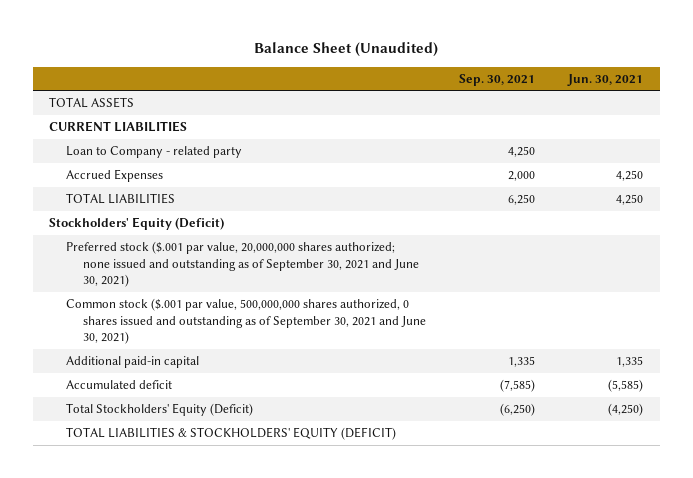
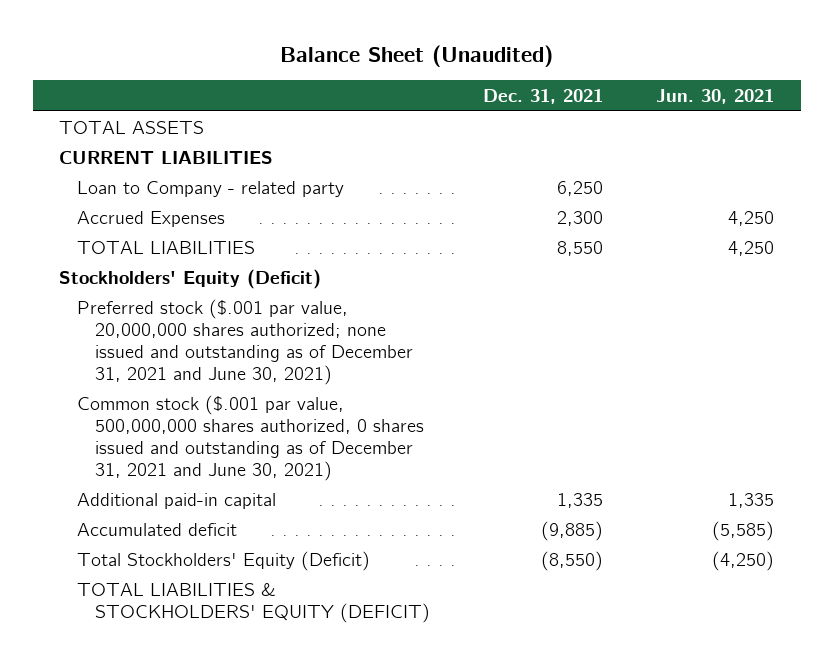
[459,73,536,86] Sep. 30, 2021 -> none
none -> [482,89,603,105] Dec. 31, 2021
[66,241,419,287] Preferred stock ($.001 par value, 20,000,000 shares authorized; none issued and outstanding as of September 30, 2021 and June 30, 2021) -> [76,298,413,385] Preferred stock ($.001 par value, 20,000,000 shares authorized; none issued and outstanding as of December 31, 2021 and June 30, 2021)
[66,298,426,344] Common stock ($.001 par value, 500,000,000 shares authorized, 0 shares issued and outstanding as of September 30, 2021 and June 30, 2021) -> [76,394,424,481] Common stock ($.001 par value, 500,000,000 shares authorized, 0 shares issued and outstanding as of December 31, 2021 and June 30, 2021)

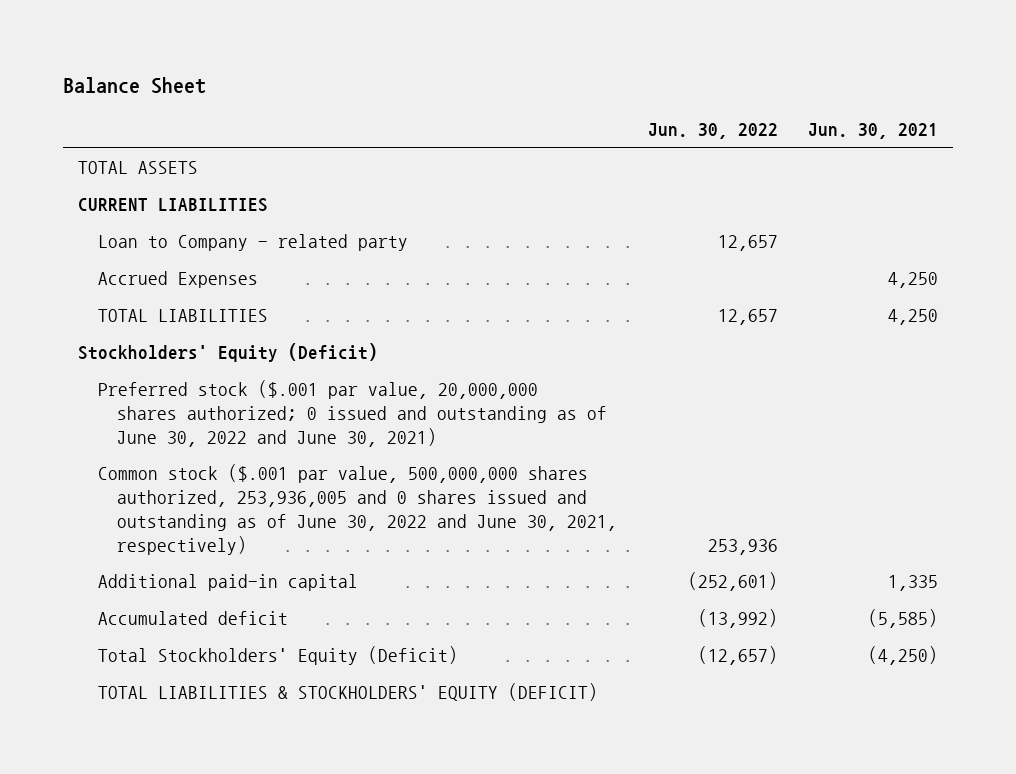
[279,44,553,67] Balance Sheet (Unaudited) -> [63,77,207,95] Balance Sheet
[482,89,603,105] Dec. 31, 2021 -> none
none -> [647,123,778,140] Jun. 30, 2022
[76,298,413,385] Preferred stock ($.001 par value, 20,000,000 shares authorized; none issued and outstanding as of December 31, 2021 and June 30, 2021) -> [97,380,608,447] Preferred stock ($.001 par value, 20,000,000 shares authorized; 0 issued and outstanding as of June 30, 2022 and June 30, 2021)
[76,394,424,481] Common stock ($.001 par value, 500,000,000 shares authorized, 0 shares issued and outstanding as of December 31, 2021 and June 30, 2021) -> [97,464,618,555] Common stock ($.001 par value, 500,000,000 shares authorized, 253,936,005 and 0 shares issued and outstanding as of June 30, 2022 and June 30, 2021, respectively)

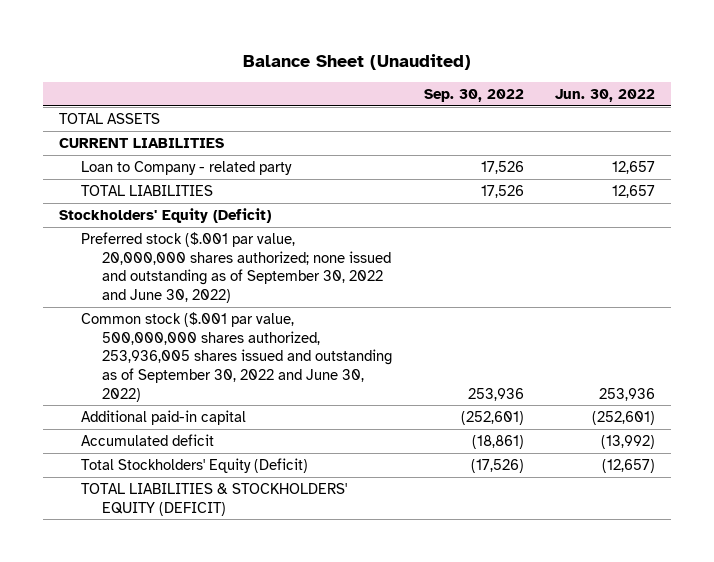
[63,77,207,95] Balance Sheet -> [243,53,472,70] Balance Sheet (Unaudited)
[808,123,939,140] Jun. 30, 2021 -> none
none -> [423,88,524,102] Sep. 30, 2022
[97,271,258,289] Accrued Expenses -> none
[97,380,608,447] Preferred stock ($.001 par value, 20,000,000 shares authorized; 0 issued and outstanding as of June 30, 2022 and June 30, 2021) -> [80,231,392,303] Preferred stock ($.001 par value, 20,000,000 shares authorized; none issued and outstanding as of September 30, 2022 and June 30, 2022)
[97,464,618,555] Common stock ($.001 par value, 500,000,000 shares authorized, 253,936,005 and 0 shares issued and outstanding as of June 30, 2022 and June 30, 2021, respectively) -> [80,311,393,402] Common stock ($.001 par value, 500,000,000 shares authorized, 253,936,005 shares issued and outstanding as of September 30, 2022 and June 30, 2022)

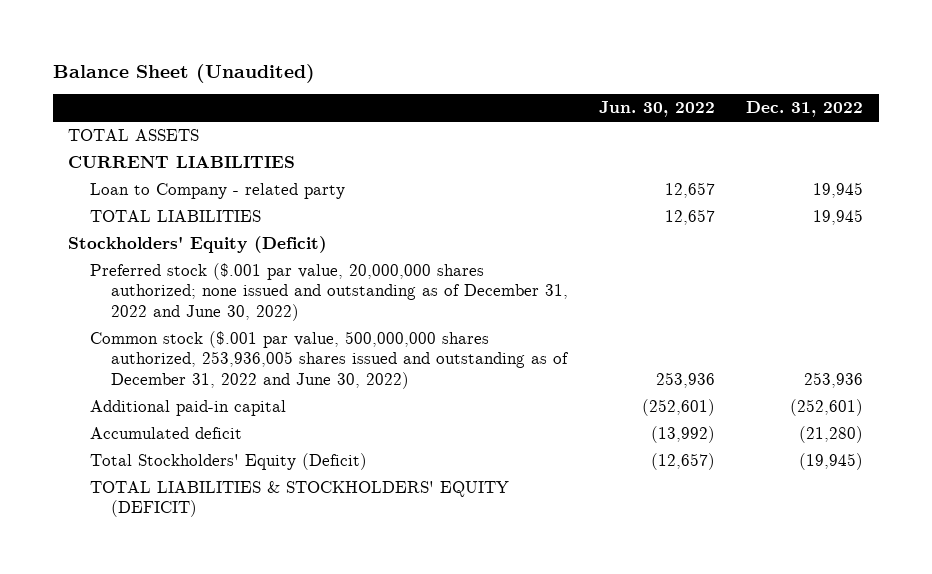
[423,88,524,102] Sep. 30, 2022 -> none
none -> [746,101,864,118] Dec. 31, 2022
[80,231,392,303] Preferred stock ($.001 par value, 20,000,000 shares authorized; none issued and outstanding as of September 30, 2022 and June 30, 2022) -> [89,263,569,321] Preferred stock ($.001 par value, 20,000,000 shares authorized; none issued and outstanding as of December 31, 2022 and June 30, 2022)
[80,311,393,402] Common stock ($.001 par value, 500,000,000 shares authorized, 253,936,005 shares issued and outstanding as of September 30, 2022 and June 30, 2022) -> [89,331,570,389] Common stock ($.001 par value, 500,000,000 shares authorized, 253,936,005 shares issued and outstanding as of December 31, 2022 and June 30, 2022)

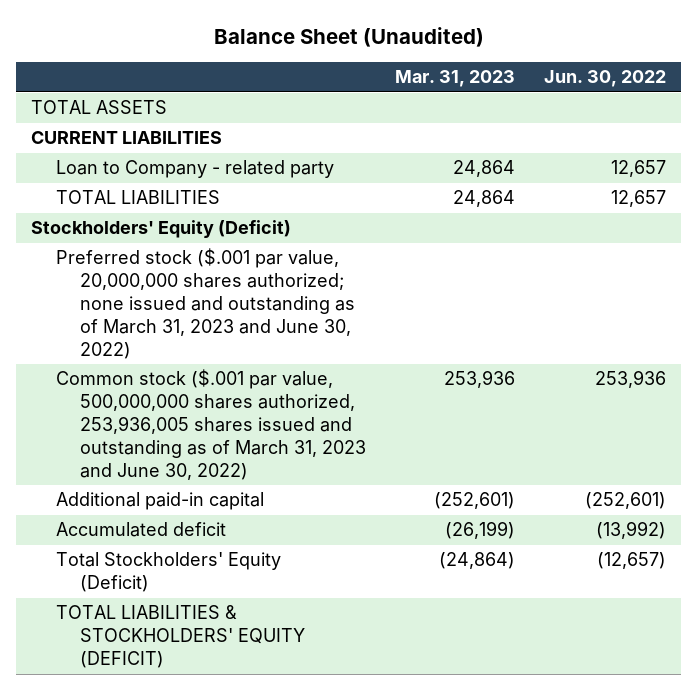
[746,101,864,118] Dec. 31, 2022 -> none
none -> [395,70,516,88] Mar. 31, 2023
[89,263,569,321] Preferred stock ($.001 par value, 20,000,000 shares authorized; none issued and outstanding as of December 31, 2022 and June 30, 2022) -> [55,248,356,359] Preferred stock ($.001 par value, 20,000,000 shares authorized; none issued and outstanding as of March 31, 2023 and June 30, 2022)
[89,331,570,389] Common stock ($.001 par value, 500,000,000 shares authorized, 253,936,005 shares issued and outstanding as of December 31, 2022 and June 30, 2022) -> [55,369,367,480] Common stock ($.001 par value, 500,000,000 shares authorized, 253,936,005 shares issued and outstanding as of March 31, 2023 and June 30, 2022)

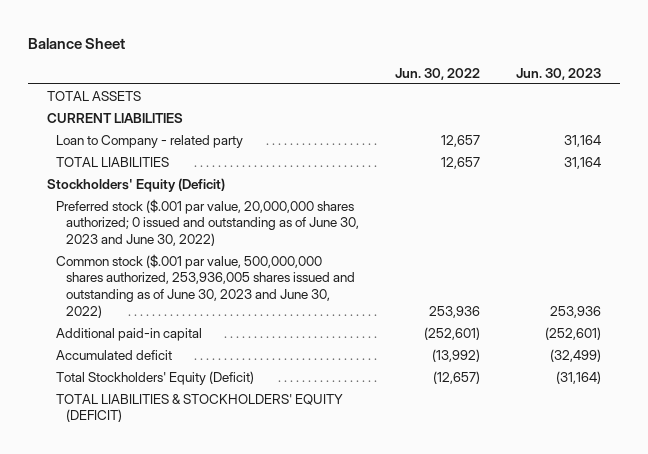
[213,26,484,47] Balance Sheet (Unaudited) -> [28,37,126,49] Balance Sheet
[395,70,516,88] Mar. 31, 2023 -> none
none -> [516,67,602,80] Jun. 30, 2023
[55,248,356,359] Preferred stock ($.001 par value, 20,000,000 shares authorized; none issued and outstanding as of March 31, 2023 and June 30, 2022) -> [56,198,359,247] Preferred stock ($.001 par value, 20,000,000 shares authorized; 0 issued and outstanding as of June 30, 2023 and June 30, 2022)
[55,369,367,480] Common stock ($.001 par value, 500,000,000 shares authorized, 253,936,005 shares issued and outstanding as of March 31, 2023 and June 30, 2022) -> [56,253,355,318] Common stock ($.001 par value, 500,000,000 shares authorized, 253,936,005 shares issued and outstanding as of June 30, 2023 and June 30, 2022)

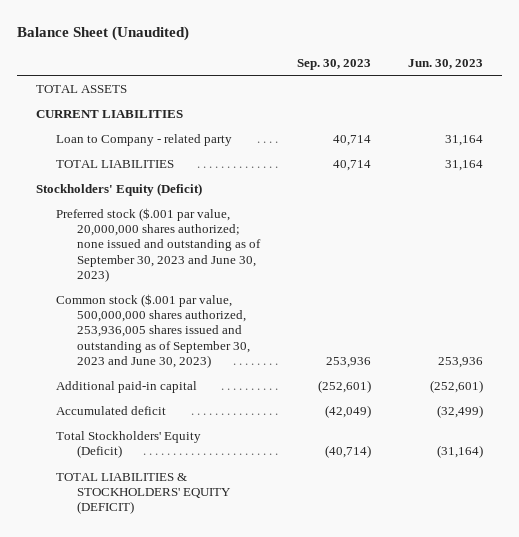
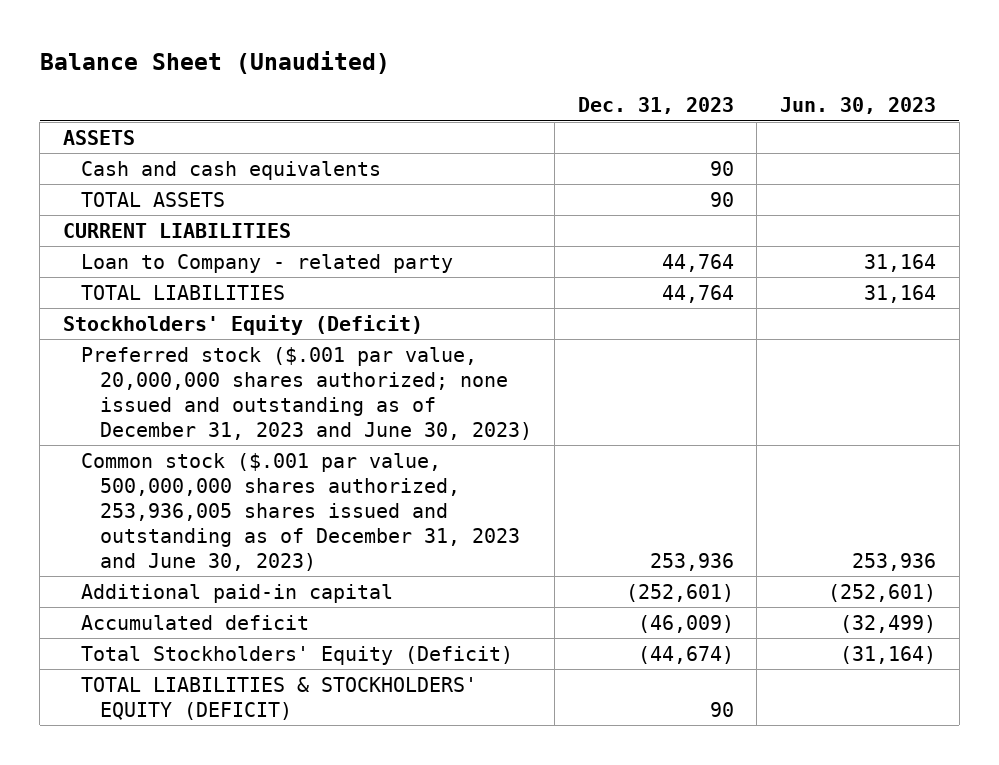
[296,58,371,70] Sep. 30, 2023 -> none
none -> [577,97,734,115] Dec. 31, 2023
none -> [62,129,135,145] ASSETS
none -> [81,160,382,180] Cash and cash equivalents
[56,207,261,282] Preferred stock ($.001 par value, 20,000,000 shares authorized; none issued and outstanding as of September 30, 2023 and June 30, 2023) -> [81,346,532,440] Preferred stock ($.001 par value, 20,000,000 shares authorized; none issued and outstanding as of December 31, 2023 and June 30, 2023)
[56,293,250,368] Common stock ($.001 par value, 500,000,000 shares authorized, 253,936,005 shares issued and outstanding as of September 30, 2023 and June 30, 2023) -> [81,452,520,572] Common stock ($.001 par value, 500,000,000 shares authorized, 253,936,005 shares issued and outstanding as of December 31, 2023 and June 30, 2023)

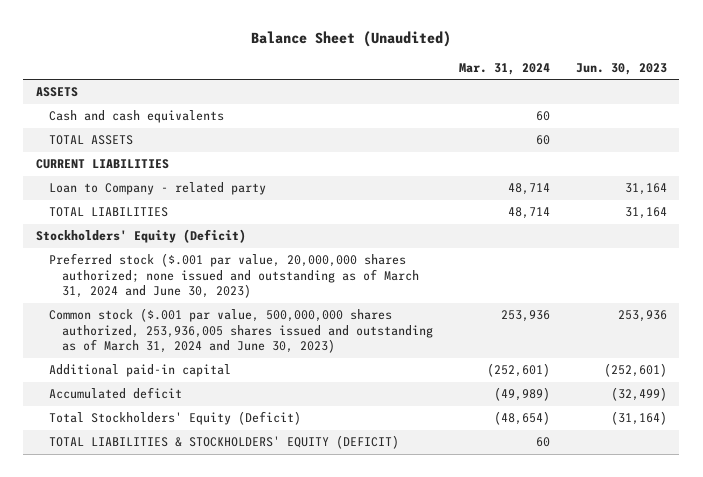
[577,97,734,115] Dec. 31, 2023 -> none
none -> [459,62,551,75] Mar. 31, 2024
[81,346,532,440] Preferred stock ($.001 par value, 20,000,000 shares authorized; none issued and outstanding as of December 31, 2023 and June 30, 2023) -> [49,253,420,299] Preferred stock ($.001 par value, 20,000,000 shares authorized; none issued and outstanding as of March 31, 2024 and June 30, 2023)
[81,452,520,572] Common stock ($.001 par value, 500,000,000 shares authorized, 253,936,005 shares issued and outstanding as of December 31, 2023 and June 30, 2023) -> [49,308,434,354] Common stock ($.001 par value, 500,000,000 shares authorized, 253,936,005 shares issued and outstanding as of March 31, 2024 and June 30, 2023)

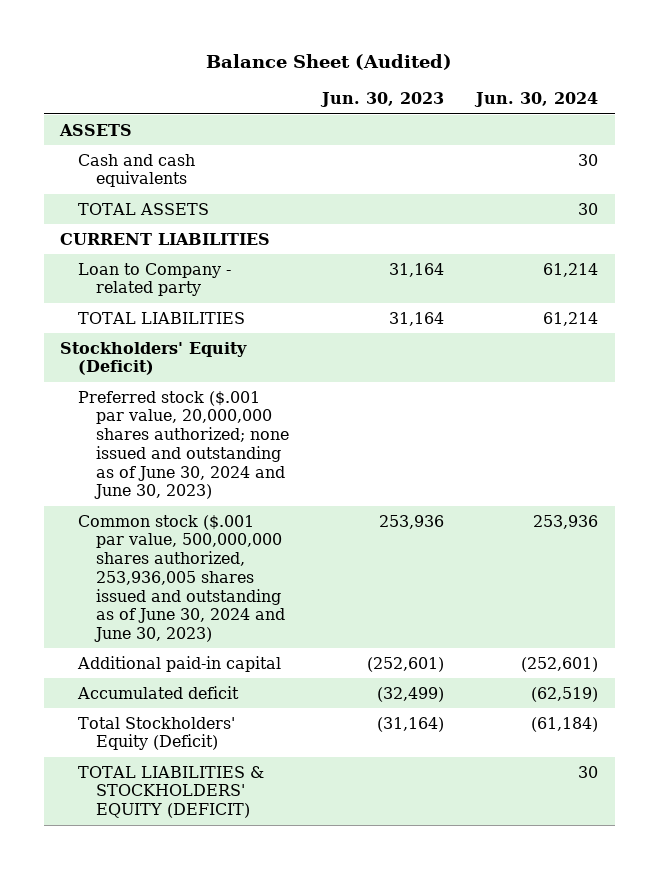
[251,30,452,47] Balance Sheet (Unaudited) -> [206,53,453,70] Balance Sheet (Audited)
[459,62,551,75] Mar. 31, 2024 -> none
none -> [474,92,599,108] Jun. 30, 2024
[49,253,420,299] Preferred stock ($.001 par value, 20,000,000 shares authorized; none issued and outstanding as of March 31, 2024 and June 30, 2023) -> [78,390,290,500] Preferred stock ($.001 par value, 20,000,000 shares authorized; none issued and outstanding as of June 30, 2024 and June 30, 2023)
[49,308,434,354] Common stock ($.001 par value, 500,000,000 shares authorized, 253,936,005 shares issued and outstanding as of March 31, 2024 and June 30, 2023) -> [78,514,286,643] Common stock ($.001 par value, 500,000,000 shares authorized, 253,936,005 shares issued and outstanding as of June 30, 2024 and June 30, 2023)

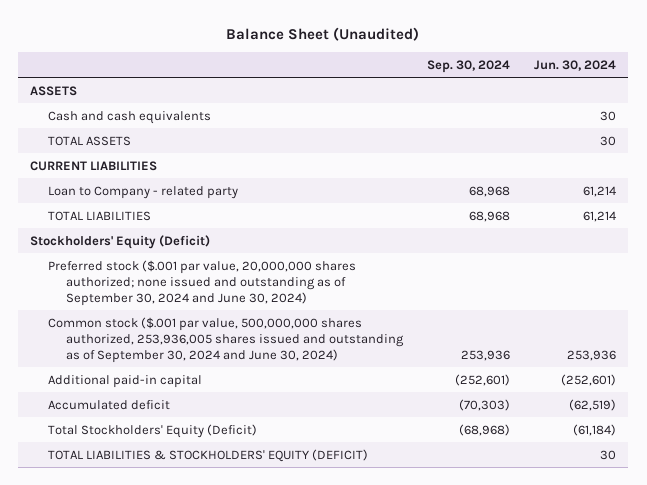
[206,53,453,70] Balance Sheet (Audited) -> [226,26,420,41] Balance Sheet (Unaudited)
[319,92,444,108] Jun. 30, 2023 -> none
none -> [427,59,511,73] Sep. 30, 2024
[78,390,290,500] Preferred stock ($.001 par value, 20,000,000 shares authorized; none issued and outstanding as of June 30, 2024 and June 30, 2023) -> [48,259,357,306] Preferred stock ($.001 par value, 20,000,000 shares authorized; none issued and outstanding as of September 30, 2024 and June 30, 2024)
[78,514,286,643] Common stock ($.001 par value, 500,000,000 shares authorized, 253,936,005 shares issued and outstanding as of June 30, 2024 and June 30, 2023) -> [48,316,405,363] Common stock ($.001 par value, 500,000,000 shares authorized, 253,936,005 shares issued and outstanding as of September 30, 2024 and June 30, 2024)

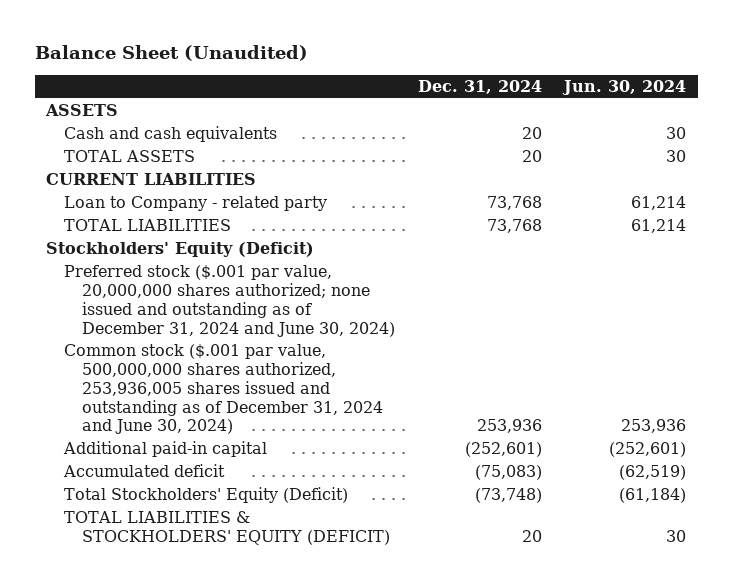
[427,59,511,73] Sep. 30, 2024 -> none
none -> [417,80,542,95] Dec. 31, 2024
[48,259,357,306] Preferred stock ($.001 par value, 20,000,000 shares authorized; none issued and outstanding as of September 30, 2024 and June 30, 2024) -> [63,265,395,337] Preferred stock ($.001 par value, 20,000,000 shares authorized; none issued and outstanding as of December 31, 2024 and June 30, 2024)
[48,316,405,363] Common stock ($.001 par value, 500,000,000 shares authorized, 253,936,005 shares issued and outstanding as of September 30, 2024 and June 30, 2024) -> [63,344,383,435] Common stock ($.001 par value, 500,000,000 shares authorized, 253,936,005 shares issued and outstanding as of December 31, 2024 and June 30, 2024)

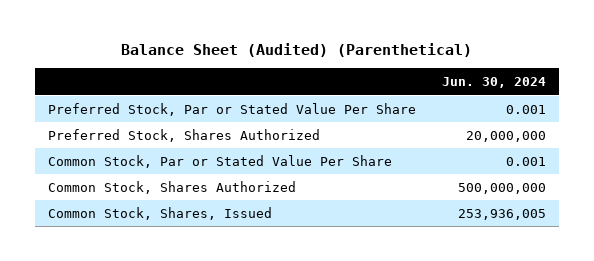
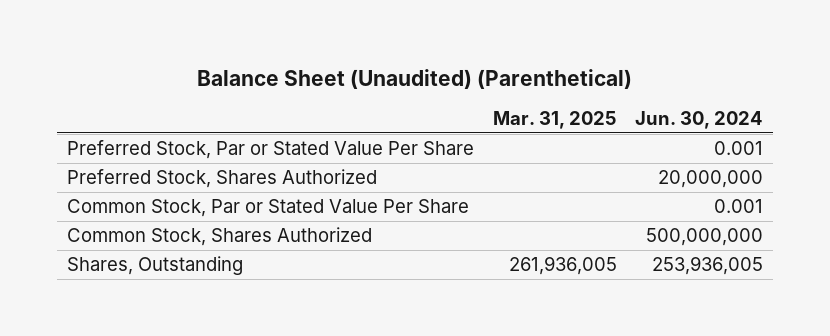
[121,43,473,58] Balance Sheet (Audited) (Parenthetical) -> [197,68,633,89] Balance Sheet (Unaudited) (Parenthetical)
none -> [492,110,617,129] Mar. 31, 2025
[47,206,272,220] Common Stock, Shares, Issued -> [66,256,243,276] Shares, Outstanding

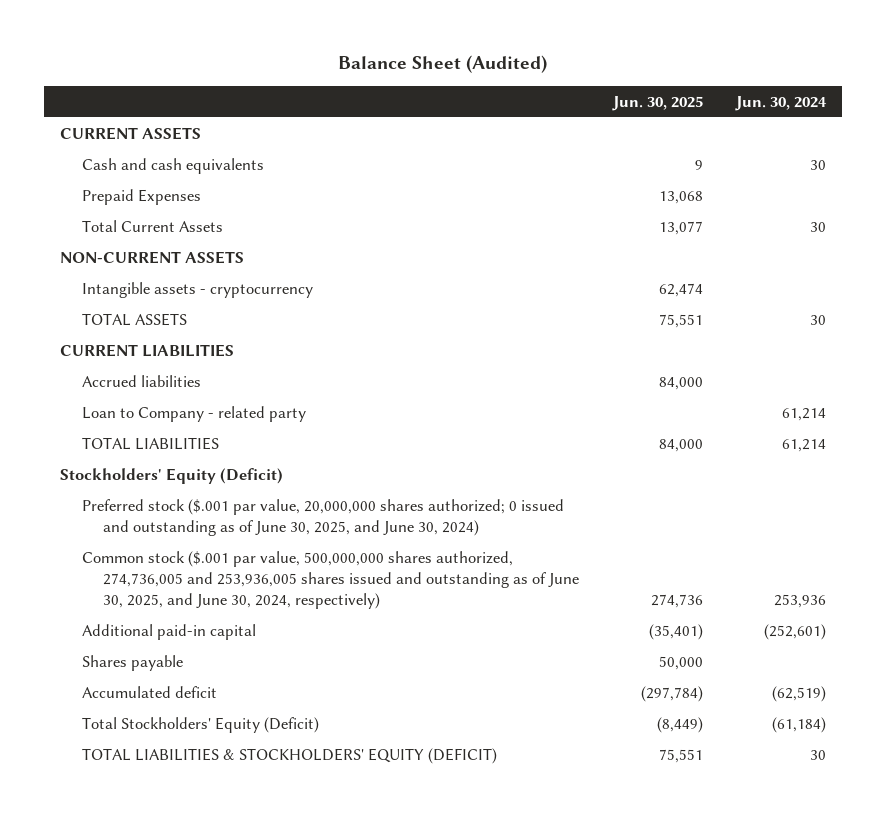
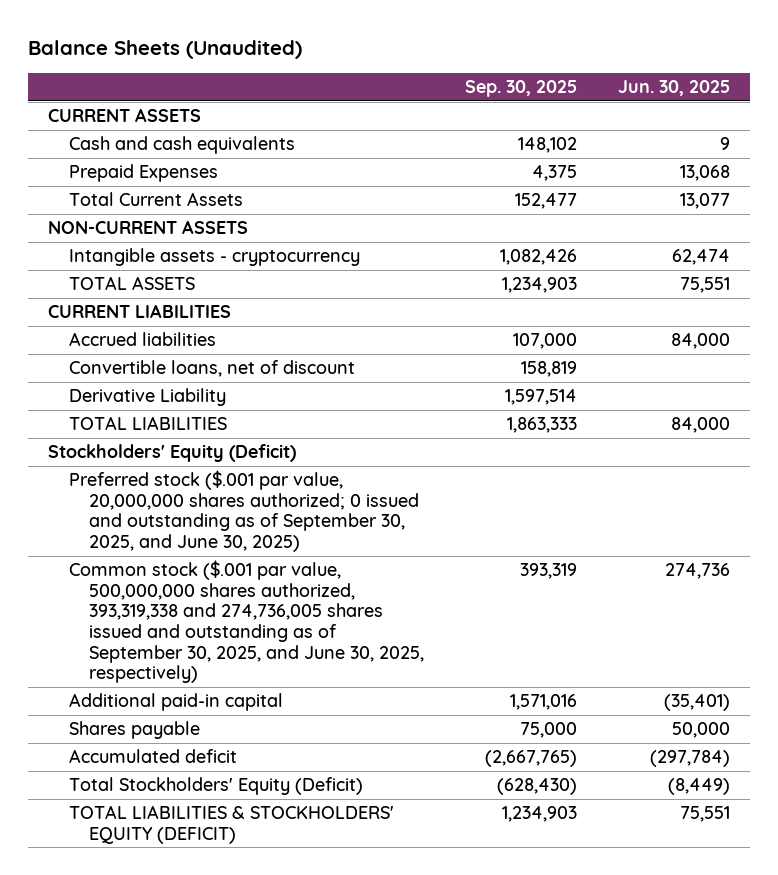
[338,55,548,74] Balance Sheet (Audited) -> [27,40,302,60] Balance Sheets (Unaudited)
[734,95,827,111] Jun. 30, 2024 -> none
none -> [464,80,577,98] Sep. 30, 2025
[81,405,306,422] Loan to Company - related party -> none
none -> [68,360,355,378] Convertible loans, net of discount
none -> [68,388,226,407] Derivative Liability
[81,498,564,537] Preferred stock ($.001 par value, 20,000,000 shares authorized; 0 issued and outstanding as of June 30, 2025, and June 30, 2024) -> [68,470,419,553] Preferred stock ($.001 par value, 20,000,000 shares authorized; 0 issued and outstanding as of September 30, 2025, and June 30, 2025)
[81,550,580,610] Common stock ($.001 par value, 500,000,000 shares authorized, 274,736,005 and 253,936,005 shares issued and outstanding as of June 30, 2025, and June 30, 2024, respectively) -> [68,560,424,684] Common stock ($.001 par value, 500,000,000 shares authorized, 393,319,338 and 274,736,005 shares issued and outstanding as of September 30, 2025, and June 30, 2025, respectively)

